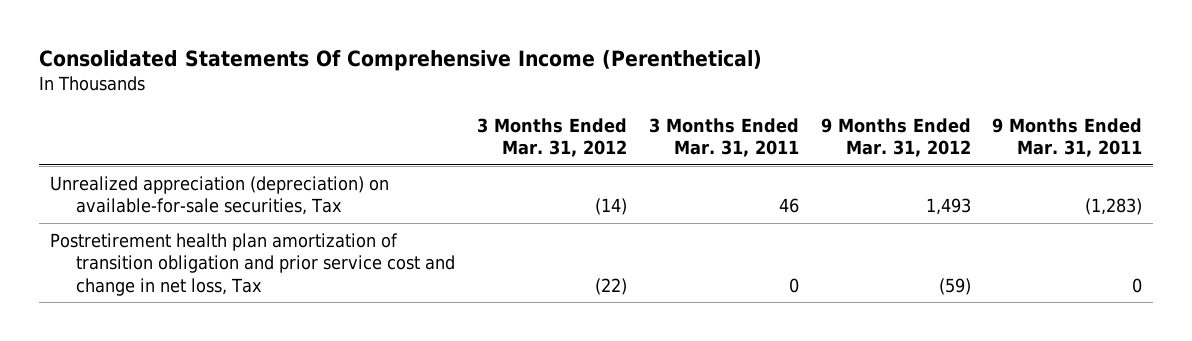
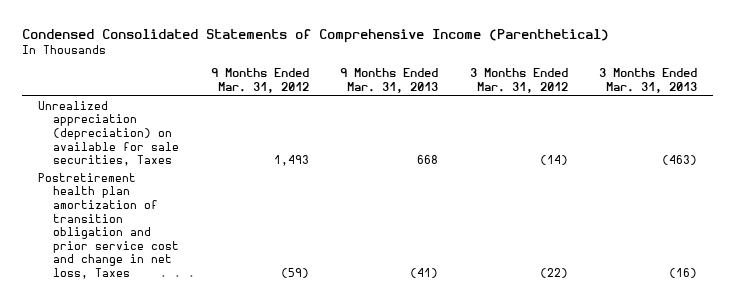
[38,50,762,72] Consolidated Statements Of Comprehensive Income (Perenthetical) -> [22,28,610,43] Condensed Consolidated Statements of Comprehensive Income (Parenthetical)
[648,117,799,158] 3 Months Ended Mar. 31, 2011 -> none
[992,117,1143,158] 9 Months Ended Mar. 31, 2011 -> none
none -> [340,68,439,93] 9 Months Ended Mar. 31, 2013
none -> [599,68,698,93] 3 Months Ended Mar. 31, 2013
[49,175,389,216] Unrealized appreciation (depreciation) on available-for-sale securities, Tax -> [37,100,180,167] Unrealized appreciation (depreciation) on available for sale securities, Taxes
[49,232,455,296] Postretirement health plan amortization of transition obligation and prior service cost and change in net loss, Tax -> [37,172,180,279] Postretirement health plan amortization of transition obligation and prior service cost and change in net loss, Taxes

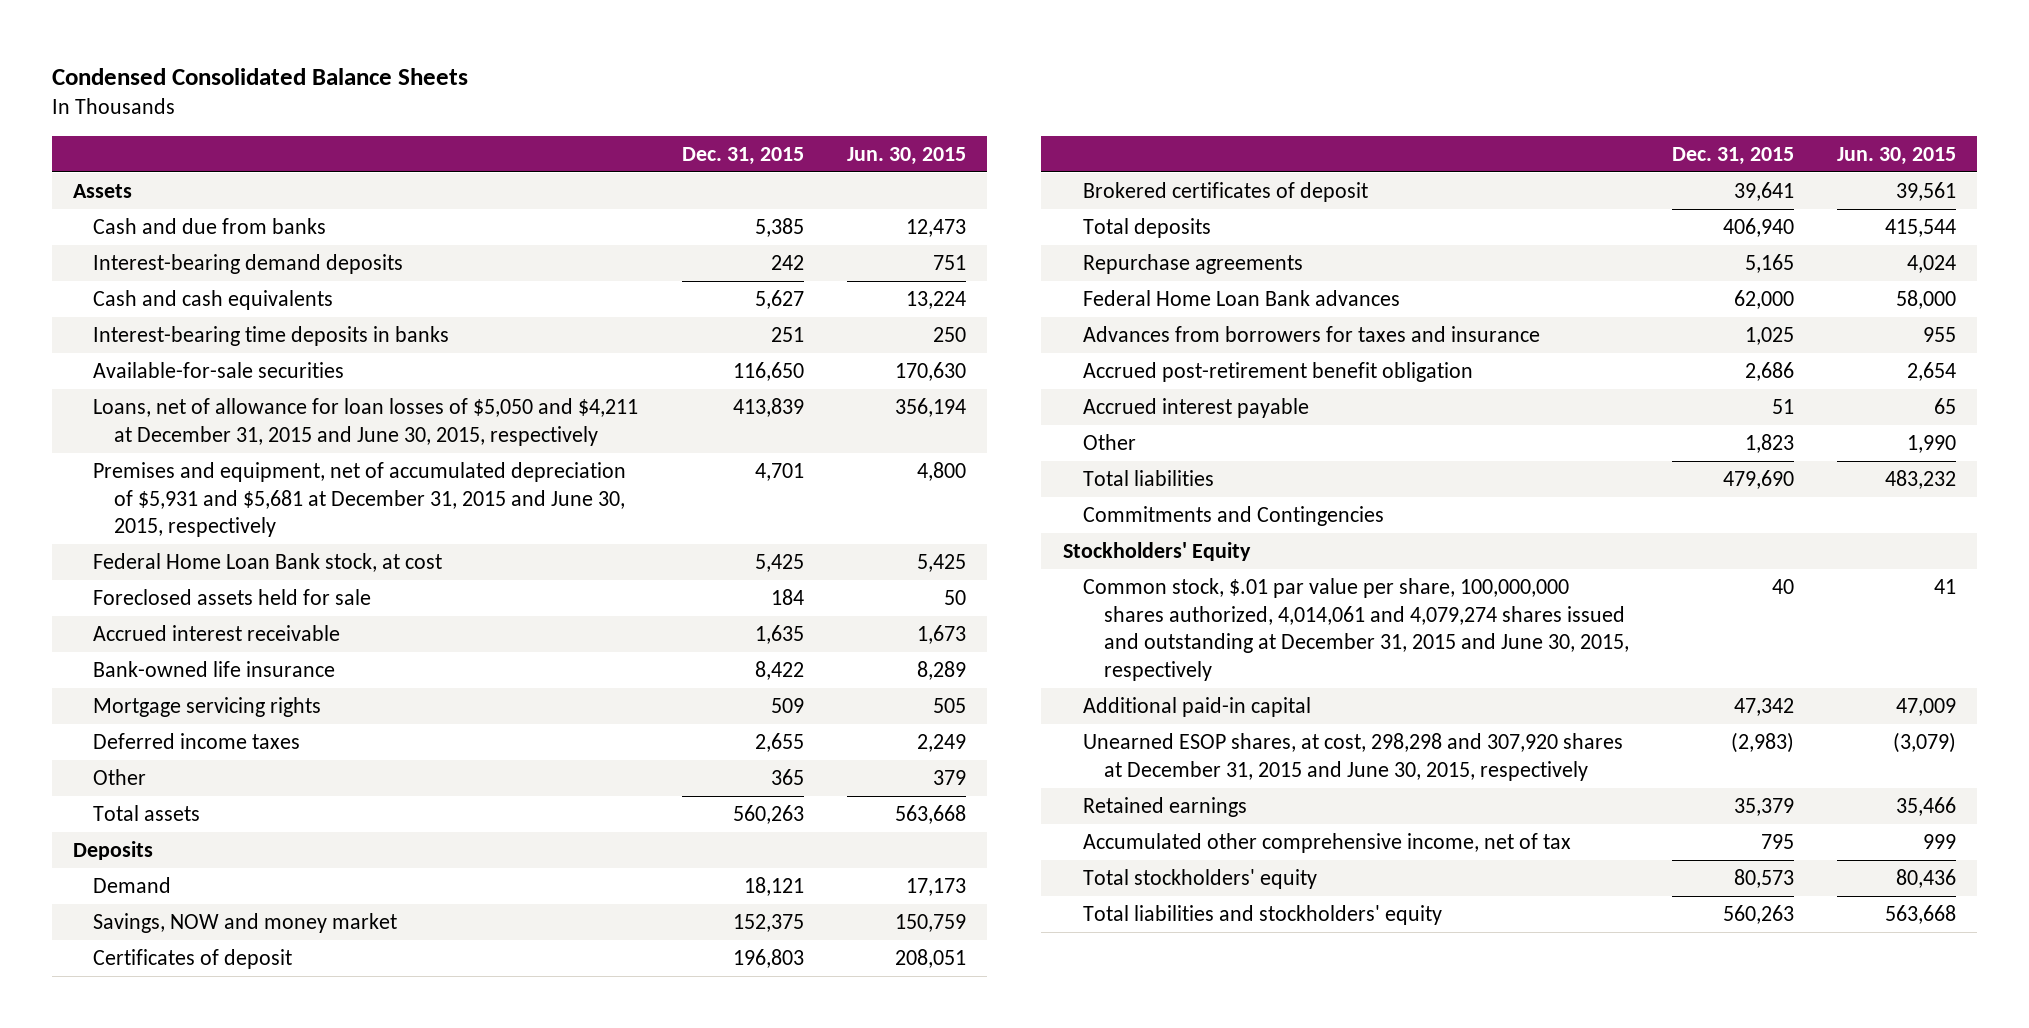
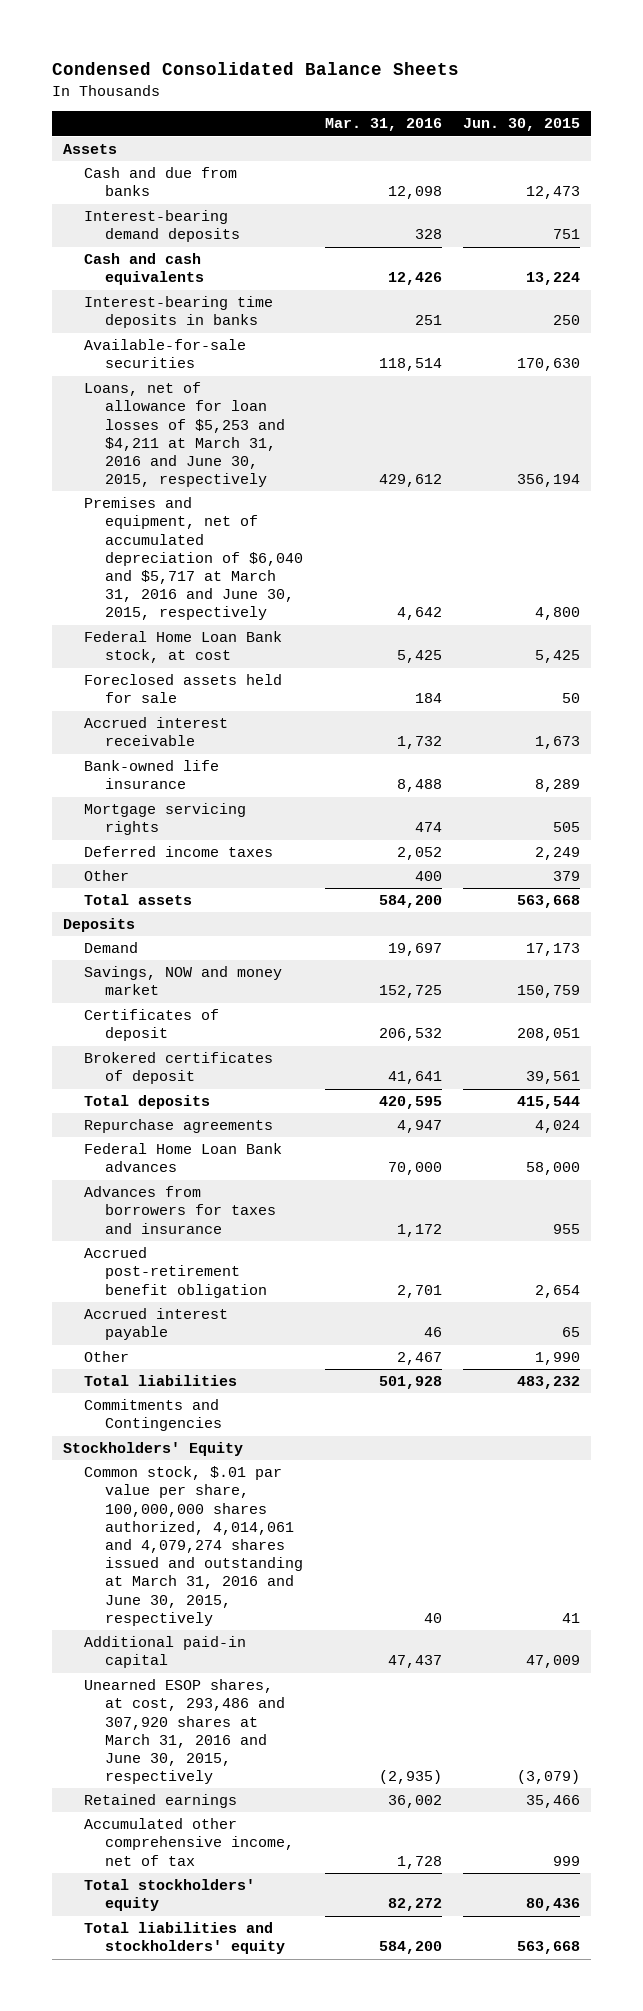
[681,146,804,165] Dec. 31, 2015 -> none
none -> [324,118,442,132] Mar. 31, 2016
[93,398,639,446] Loans, net of allowance for loan losses of $5,050 and $4,211 at December 31, 2015 and June 30, 2015, respectively -> [83,382,285,488] Loans, net of allowance for loan losses of $5,253 and $4,211 at March 31, 2016 and June 30, 2015, respectively
[93,462,627,538] Premises and equipment, net of accumulated depreciation of $5,931 and $5,681 at December 31, 2015 and June 30, 2015, respectively -> [83,497,303,621] Premises and equipment, net of accumulated depreciation of $6,040 and $5,717 at March 31, 2016 and June 30, 2015, respectively
[1083,578,1629,681] Common stock, $.01 par value per share, 100,000,000 shares authorized, 4,014,061 and 4,079,274 shares issued and outstanding at December 31, 2015 and June 30, 2015, respectively -> [83,1466,303,1626] Common stock, $.01 par value per share, 100,000,000 shares authorized, 4,014,061 and 4,079,274 shares issued and outstanding at March 31, 2016 and June 30, 2015, respectively
[1083,733,1624,781] Unearned ESOP shares, at cost, 298,298 and 307,920 shares at December 31, 2015 and June 30, 2015, respectively -> [83,1679,285,1785] Unearned ESOP shares, at cost, 293,486 and 307,920 shares at March 31, 2016 and June 30, 2015, respectively

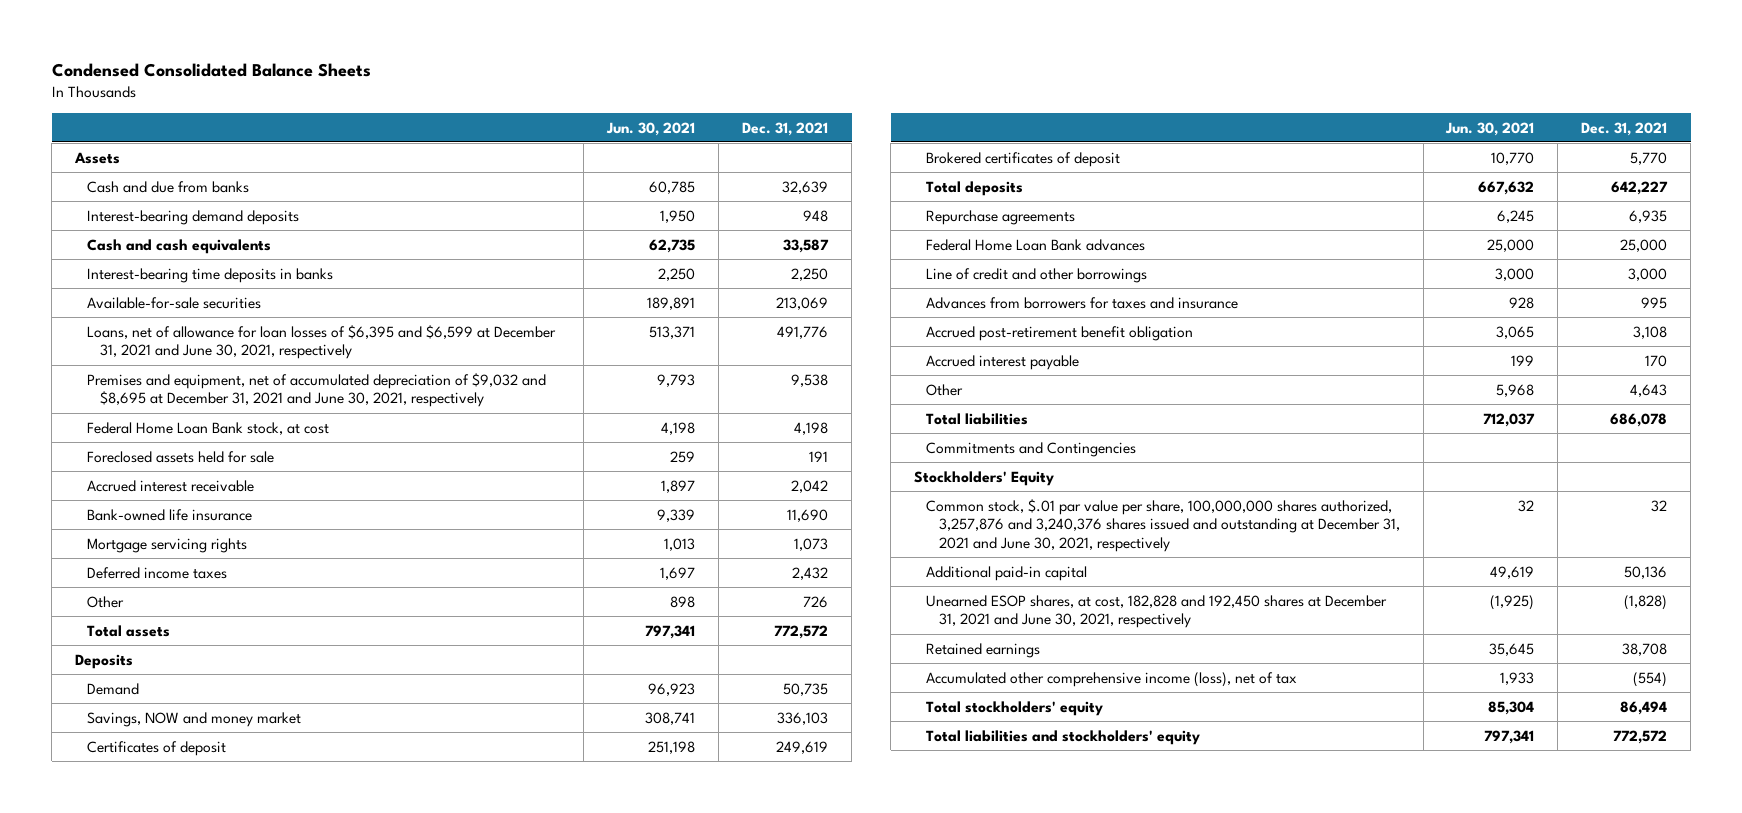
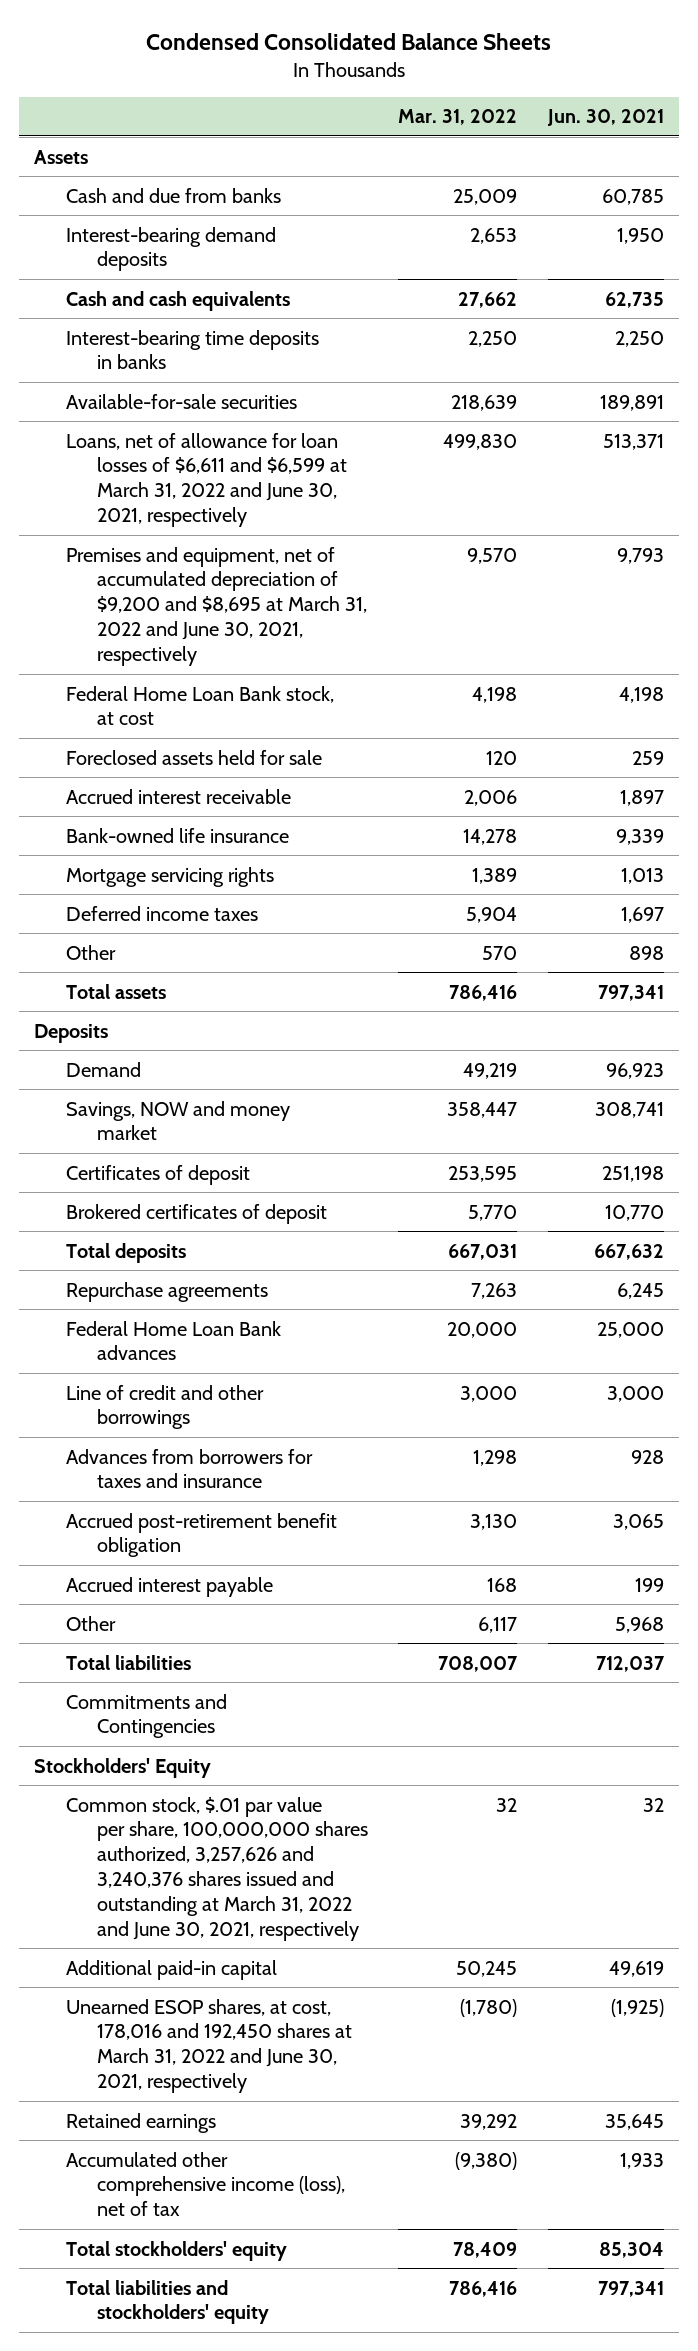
[742,121,829,136] Dec. 31, 2021 -> none
none -> [398,109,518,126] Mar. 31, 2022
[87,324,557,360] Loans, net of allowance for loan losses of $6,395 and $6,599 at December 31, 2021 and June 30, 2021, respectively -> [65,432,348,528] Loans, net of allowance for loan losses of $6,611 and $6,599 at March 31, 2022 and June 30, 2021, respectively
[87,372,547,408] Premises and equipment, net of accumulated depreciation of $9,032 and $8,695 at December 31, 2021 and June 30, 2021, respectively -> [65,546,368,666] Premises and equipment, net of accumulated depreciation of $9,200 and $8,695 at March 31, 2022 and June 30, 2021, respectively
[926,498,1400,553] Common stock, $.01 par value per share, 100,000,000 shares authorized, 3,257,876 and 3,240,376 shares issued and outstanding at December 31, 2021 and June 30, 2021, respectively -> [65,1796,369,1941] Common stock, $.01 par value per share, 100,000,000 shares authorized, 3,257,626 and 3,240,376 shares issued and outstanding at March 31, 2022 and June 30, 2021, respectively
[926,594,1388,629] Unearned ESOP shares, at cost, 182,828 and 192,450 shares at December 31, 2021 and June 30, 2021, respectively -> [65,1998,353,2094] Unearned ESOP shares, at cost, 178,016 and 192,450 shares at March 31, 2022 and June 30, 2021, respectively

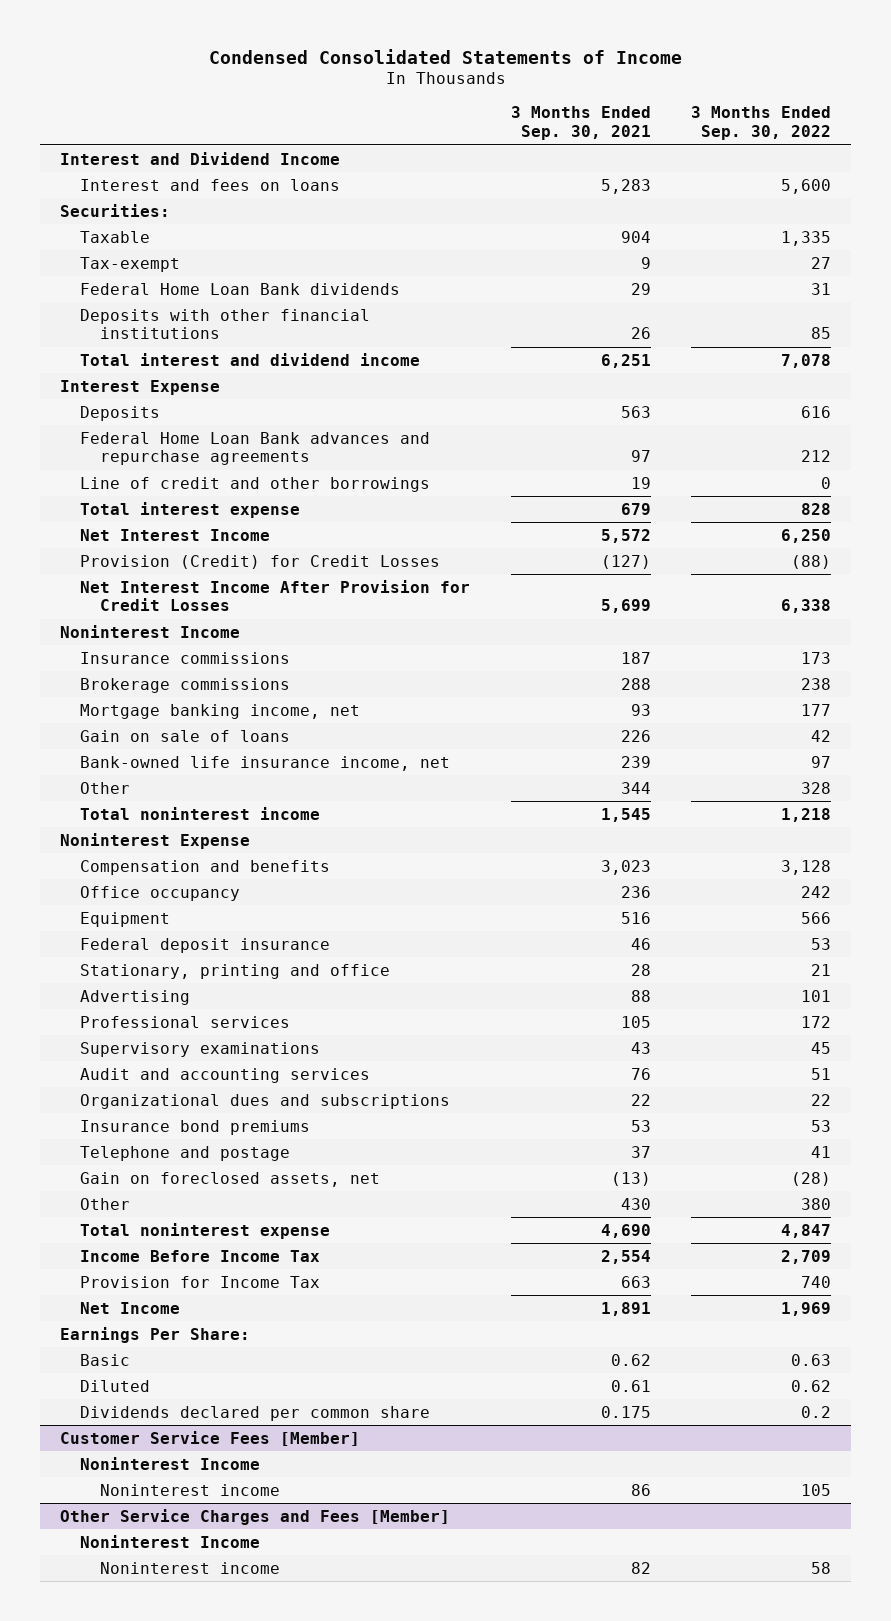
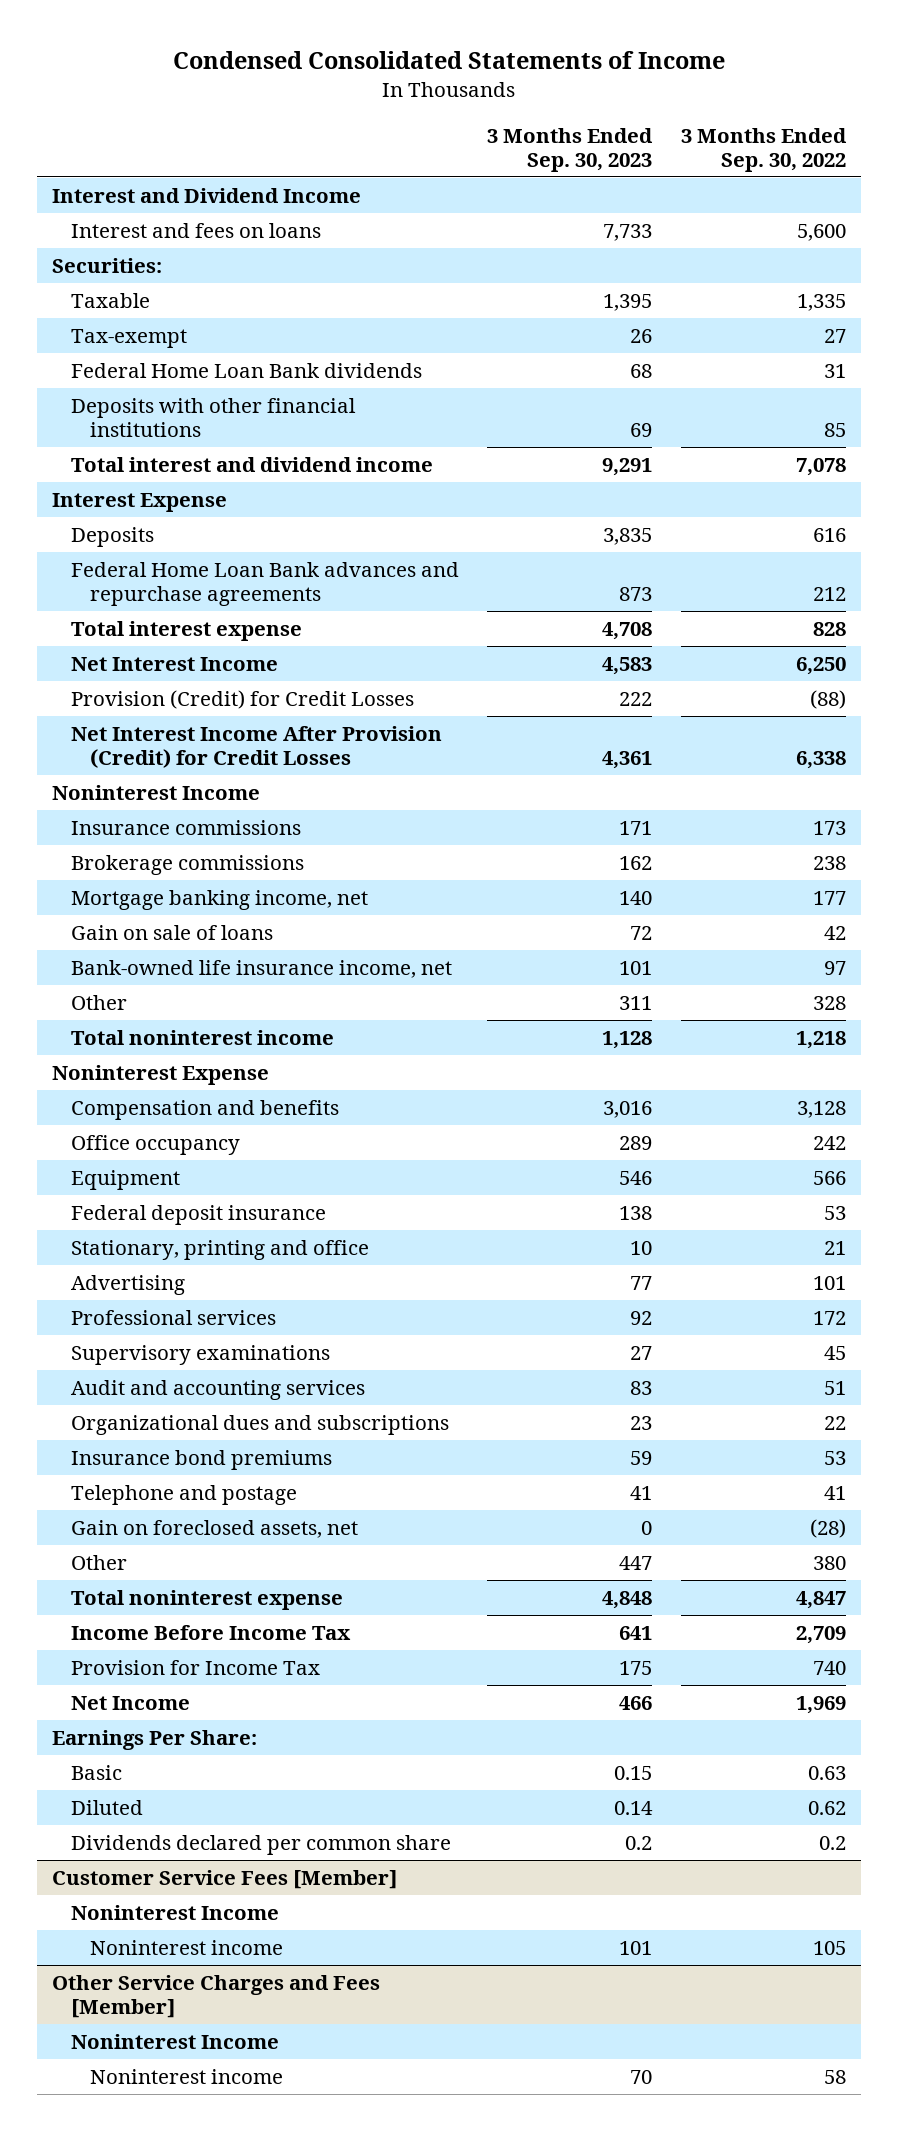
[510,106,651,141] 3 Months Ended Sep. 30, 2021 -> none
none -> [487,127,654,172] 3 Months Ended Sep. 30, 2023
[80,476,431,492] Line of credit and other borrowings -> none
[80,579,471,612] Net Interest Income After Provision for Credit Losses -> [70,726,442,769] Net Interest Income After Provision (Credit) for Credit Losses

